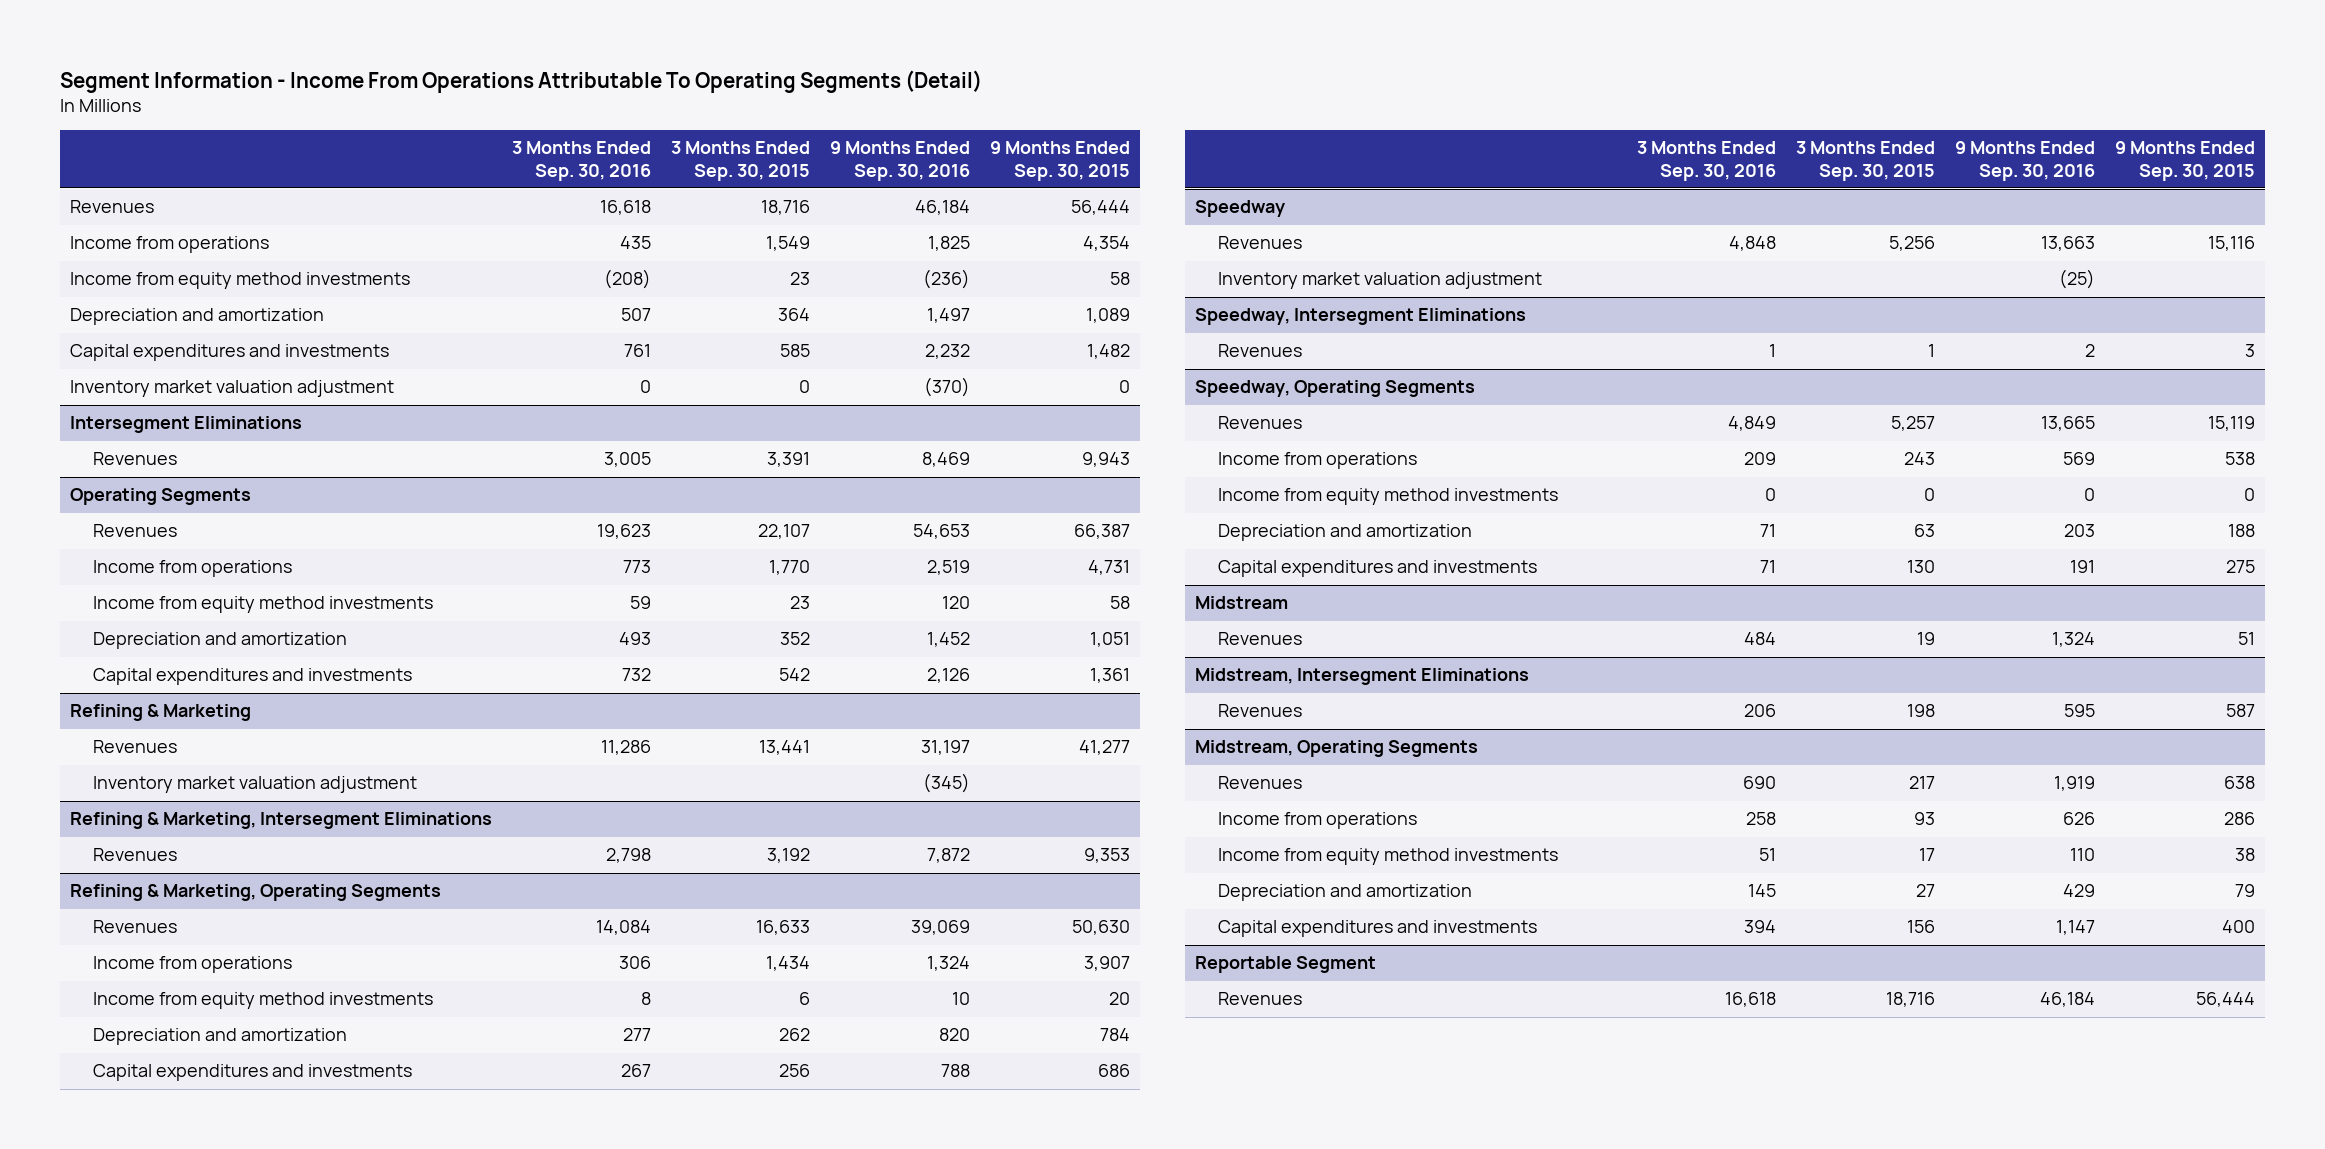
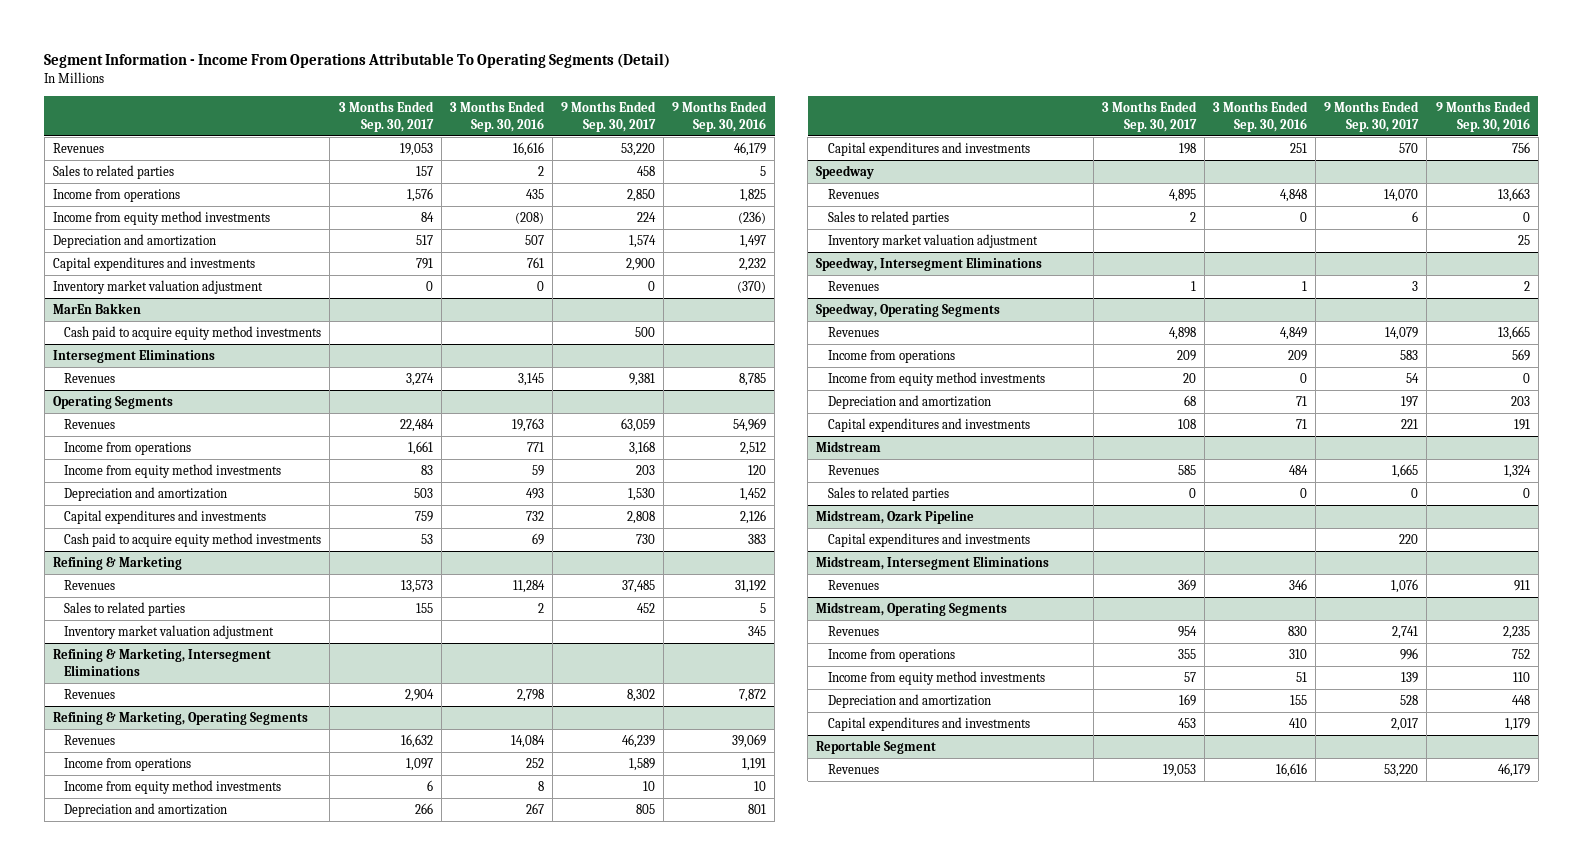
[670,141,810,181] 3 Months Ended Sep. 30, 2015 -> none
[989,141,1130,181] 9 Months Ended Sep. 30, 2015 -> none
none -> [338,100,434,132] 3 Months Ended Sep. 30, 2017
none -> [560,100,656,132] 9 Months Ended Sep. 30, 2017
[599,200,651,216] 16,618 -> [512,141,544,156] 16,616
[914,200,970,216] 46,184 -> [734,141,767,156] 46,179
none -> [52,164,174,179] Sales to related parties
none -> [52,302,141,314] MarEn Bakken
none -> [64,325,322,340] Cash paid to acquire equity method investments
[603,452,651,468] 3,005 -> [517,372,544,386] 3,145
[921,452,970,468] 8,469 -> [739,372,767,386] 8,785
[596,524,651,540] 19,623 -> [511,417,544,432] 19,763
[912,524,970,540] 54,653 -> [733,417,767,432] 54,969
[622,560,651,574] 773 -> [526,441,544,452] 771
[926,560,970,576] 2,519 -> [740,441,767,455] 2,512
none -> [64,532,322,547] Cash paid to acquire equity method investments
[600,740,651,756] 11,286 -> [512,579,545,593] 11,284
[920,740,970,756] 31,197 -> [735,579,767,593] 31,192
none -> [64,601,186,616] Sales to related parties
[922,773,970,794] (345) -> [748,625,767,636] 345
[618,956,651,970] 306 -> [525,757,544,768] 252
[926,956,970,972] 1,324 -> [742,757,767,771] 1,191
[622,1028,651,1042] 277 -> [525,802,544,814] 267
[938,1028,970,1042] 820 -> [748,803,767,814] 801
[620,1064,651,1078] 267 -> [1290,142,1308,153] 251
[940,1064,970,1078] 788 -> [1511,141,1530,153] 756
none -> [827,210,949,225] Sales to related parties
[2059,269,2096,290] (25) -> [1517,234,1530,245] 25
none -> [827,486,949,501] Sales to related parties
none -> [816,509,975,524] Midstream, Ozark Pipeline
none -> [827,532,1030,547] Capital expenditures and investments
[1743,704,1776,718] 206 -> [1289,578,1308,590] 346
[2064,704,2096,718] 595 -> [1513,579,1530,591] 911
[1742,776,1776,790] 690 -> [1288,625,1308,636] 830
[2054,776,2096,792] 1,919 -> [1502,625,1530,639] 2,235
[1745,812,1776,826] 258 -> [1289,648,1308,659] 310
[2063,812,2096,826] 626 -> [1511,648,1530,659] 752
[1747,884,1776,898] 145 -> [1290,694,1308,705] 155
[2063,884,2096,898] 429 -> [1511,694,1530,705] 448
[1743,920,1776,934] 394 -> [1289,717,1308,728] 410
[2056,920,2096,936] 1,147 -> [1504,717,1530,731] 1,179
[1724,992,1776,1008] 16,618 -> [1276,762,1308,777] 16,616
[2040,992,2096,1008] 46,184 -> [1497,762,1530,777] 46,179

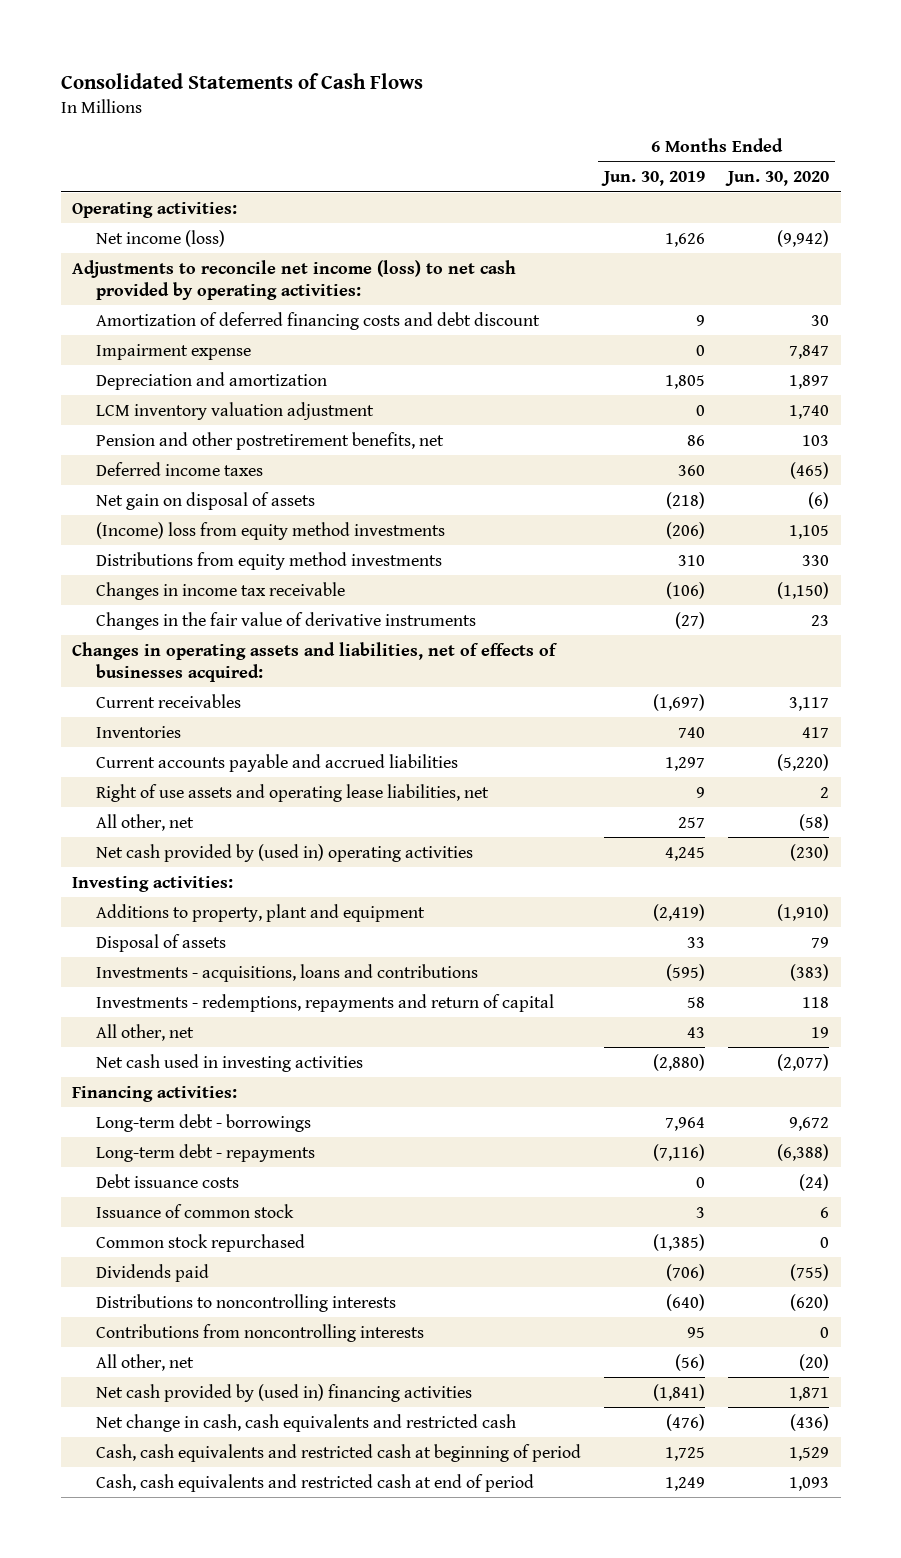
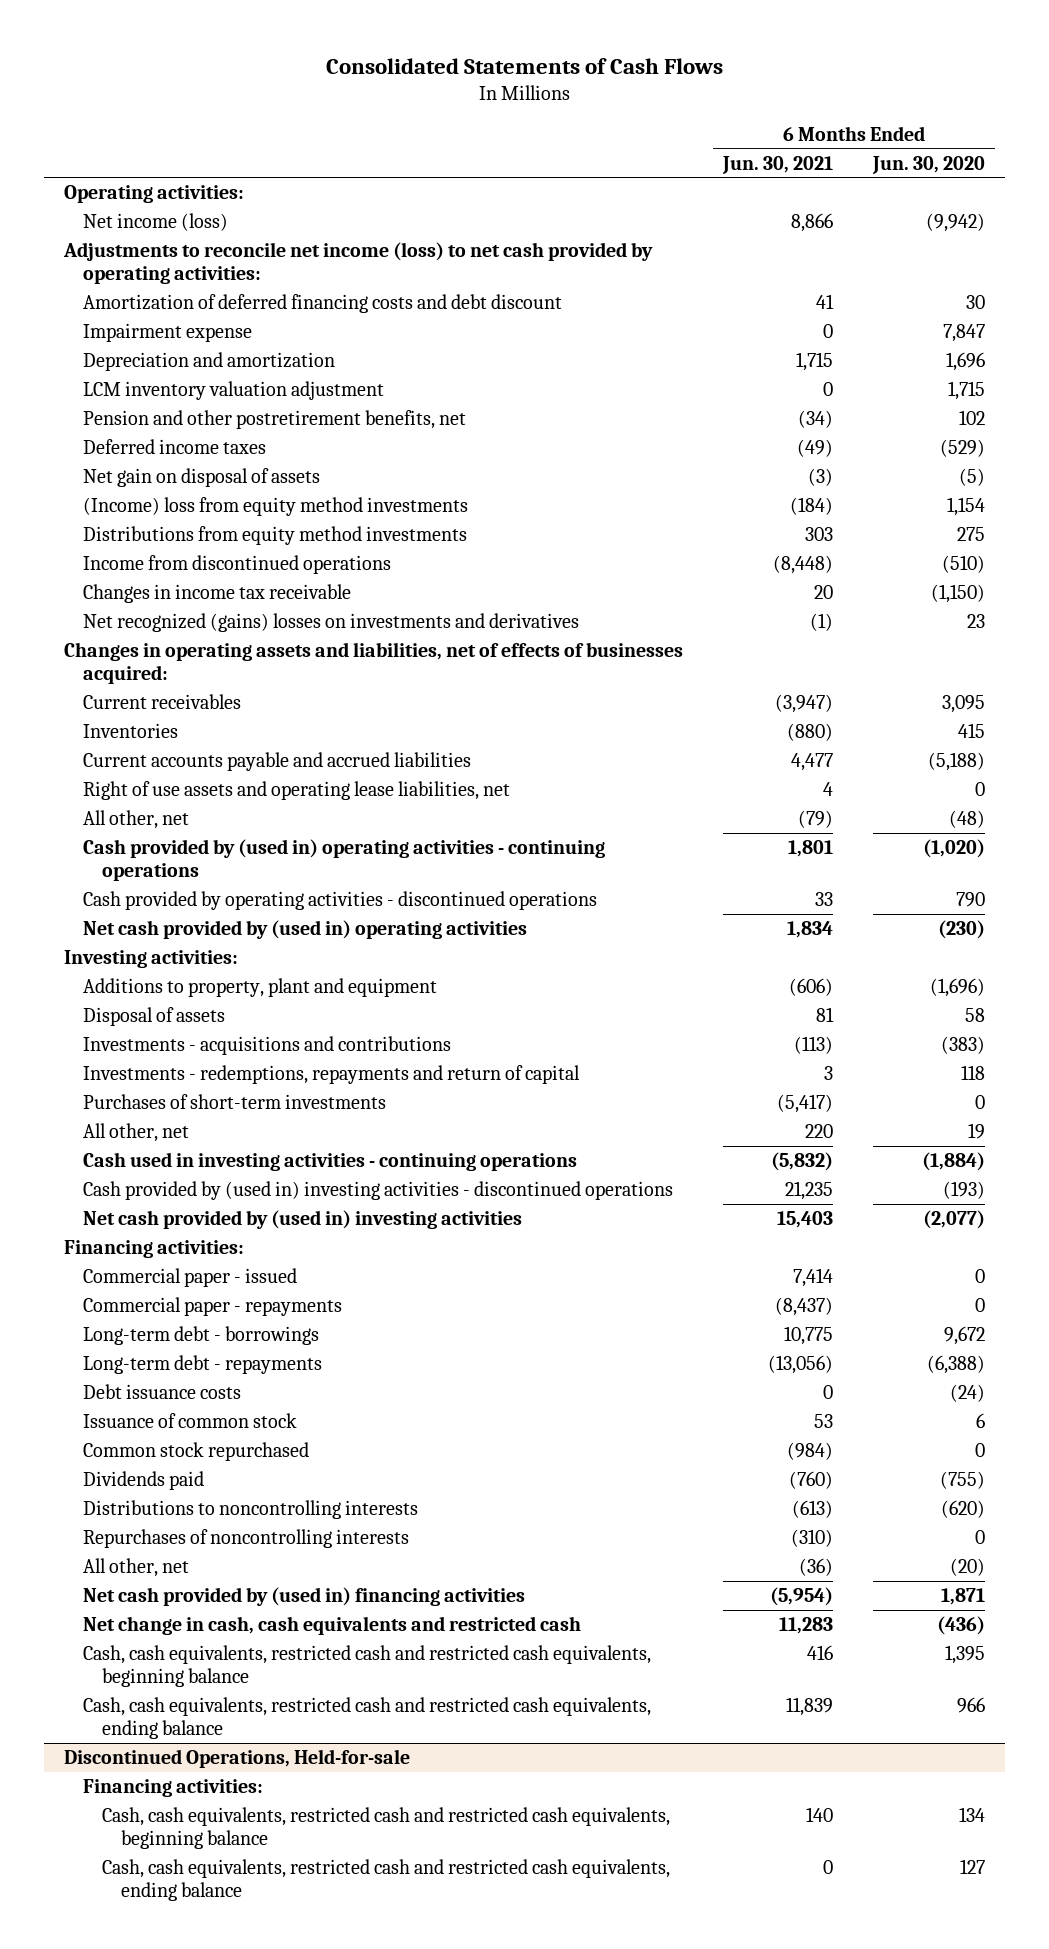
[601,171,706,187] Jun. 30, 2019 -> none
none -> [722,155,834,174] Jun. 30, 2021
[789,374,830,389] 1,897 -> [946,352,986,372] 1,696
[789,404,830,419] 1,740 -> [948,381,986,401] 1,715
[802,434,830,446] 103 -> [959,410,986,426] 102
[790,461,830,479] (465) -> [940,439,986,458] (529)
[808,491,830,509] (6) -> [959,468,986,487] (5)
[789,524,830,539] 1,105 -> [947,497,986,517] 1,154
[802,554,830,566] 330 -> [957,527,986,542] 275
none -> [82,555,391,575] Income from discontinued operations
[96,611,477,630] Changes in the fair value of derivative instruments -> none
none -> [82,613,579,633] Net recognized (gains) losses on investments and derivatives
[789,696,830,711] 3,117 -> [942,695,986,714] 3,095
[802,726,830,738] 417 -> [958,723,986,739] 415
[777,753,830,771] (5,220) -> [928,752,986,772] (5,188)
[820,786,830,798] 2 -> [975,782,986,797] 0
[799,813,830,831] (58) -> [949,810,986,829] (48)
none -> [82,839,605,881] Cash provided by (used in) operating activities - continuing operations
none -> [82,891,597,911] Cash provided by operating activities - discontinued operations
[777,903,830,921] (1,910) -> [930,978,986,998] (1,696)
[811,936,830,948] 79 -> [965,1008,986,1023] 58
[96,963,479,982] Investments - acquisitions, loans and contributions -> [82,1036,451,1056] Investments - acquisitions and contributions
none -> [82,1094,386,1110] Purchases of short-term investments
none -> [82,1152,577,1172] Cash used in investing activities - continuing operations
none -> [82,1181,673,1201] Cash provided by (used in) investing activities - discontinued operations
[96,1053,364,1072] Net cash used in investing activities -> [82,1210,522,1230] Net cash provided by (used in) investing activities
none -> [82,1268,297,1288] Commercial paper - issued
none -> [82,1297,342,1317] Commercial paper - repayments
[96,1323,425,1342] Contributions from noncontrolling interests -> none
none -> [82,1529,409,1549] Repurchases of noncontrolling interests
[96,1443,582,1462] Cash, cash equivalents and restricted cash at beginning of period -> [82,1645,651,1687] Cash, cash equivalents, restricted cash and restricted cash equivalents, beginning balance
[789,1446,830,1461] 1,529 -> [945,1645,986,1665] 1,395
[96,1473,535,1492] Cash, cash equivalents and restricted cash at end of period -> [82,1697,651,1739] Cash, cash equivalents, restricted cash and restricted cash equivalents, ending balance
[789,1476,830,1491] 1,093 -> [957,1697,986,1714] 966
none -> [64,1749,411,1769] Discontinued Operations, Held-for-sale
none -> [82,1779,263,1798] Financing activities:
none -> [101,1807,670,1849] Cash, cash equivalents, restricted cash and restricted cash equivalents, beginning balance
none -> [101,1859,670,1901] Cash, cash equivalents, restricted cash and restricted cash equivalents, ending balance

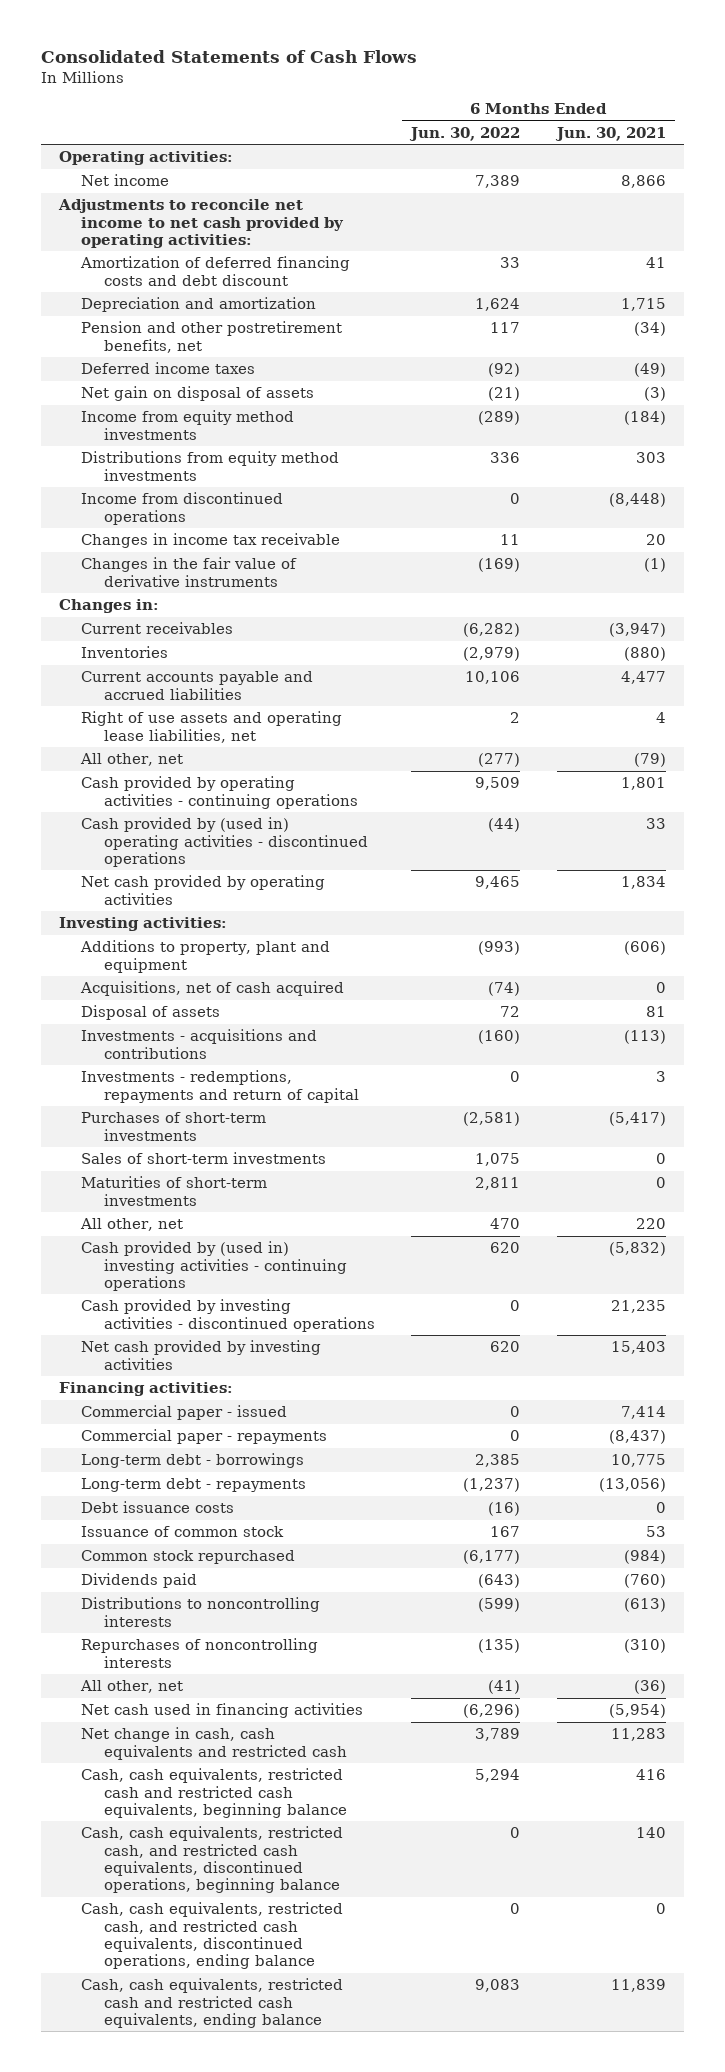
[872,155,986,174] Jun. 30, 2020 -> none
none -> [409,126,521,141] Jun. 30, 2022
[82,213,228,232] Net income (loss) -> [81,174,170,187] Net income
[63,242,654,284] Adjustments to reconcile net income (loss) to net cash provided by operating activities: -> [57,199,345,248] Adjustments to reconcile net income to net cash provided by operating activities:
[82,323,252,343] Impairment expense -> none
[82,381,384,401] LCM inventory valuation adjustment -> none
[82,497,468,517] (Income) loss from equity method investments -> [81,410,295,440] Income from equity method investments
[82,613,579,633] Net recognized (gains) losses on investments and derivatives -> none
none -> [81,557,298,587] Changes in the fair value of derivative instruments
[64,642,684,684] Changes in operating assets and liabilities, net of effects of businesses acquired: -> [58,599,159,614] Changes in:
[82,839,605,881] Cash provided by (used in) operating activities - continuing operations -> [81,776,358,809] Cash provided by operating activities - continuing operations
[82,891,597,911] Cash provided by operating activities - discontinued operations -> [81,817,368,867] Cash provided by (used in) operating activities - discontinued operations
[82,920,527,940] Net cash provided by (used in) operating activities -> [81,875,326,905] Net cash provided by operating activities
none -> [80,981,345,997] Acquisitions, net of cash acquired
none -> [81,1152,327,1165] Sales of short-term investments
none -> [81,1176,268,1206] Maturities of short-term investments
[82,1152,577,1172] Cash used in investing activities - continuing operations -> [81,1241,347,1291] Cash provided by (used in) investing activities - continuing operations
[82,1181,673,1201] Cash provided by (used in) investing activities - discontinued operations -> [81,1299,375,1332] Cash provided by investing activities - discontinued operations
[82,1210,522,1230] Net cash provided by (used in) investing activities -> [81,1340,322,1370] Net cash provided by investing activities
[82,1587,525,1607] Net cash provided by (used in) financing activities -> [81,1703,364,1719] Net cash used in financing activities
none -> [81,1826,344,1894] Cash, cash equivalents, restricted cash, and restricted cash equivalents, discontinued operations, beginning balance
none -> [81,1902,344,1970] Cash, cash equivalents, restricted cash, and restricted cash equivalents, discontinued operations, ending balance
[64,1749,411,1769] Discontinued Operations, Held-for-sale -> none
[82,1779,263,1798] Financing activities: -> none
[101,1807,670,1849] Cash, cash equivalents, restricted cash and restricted cash equivalents, beginning balance -> none
[101,1859,670,1901] Cash, cash equivalents, restricted cash and restricted cash equivalents, ending balance -> none

